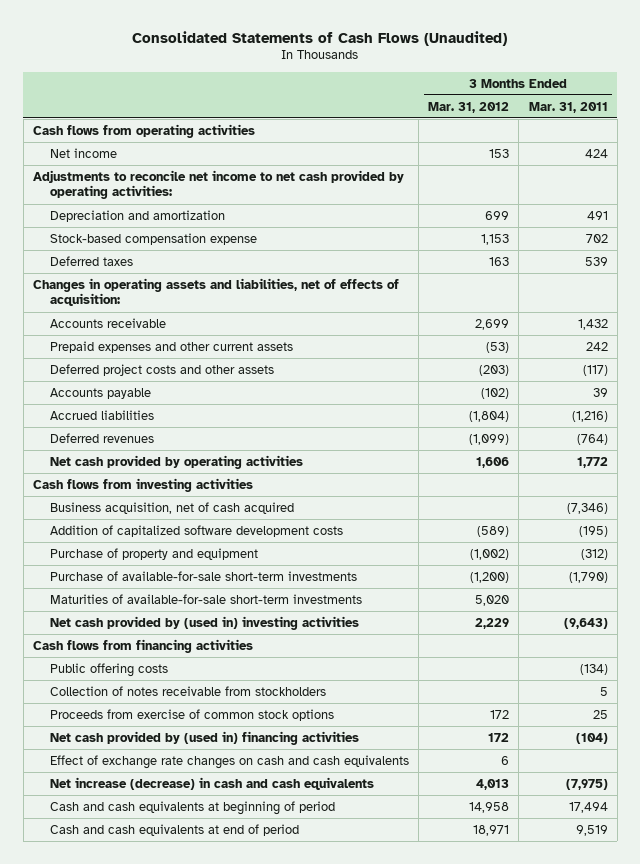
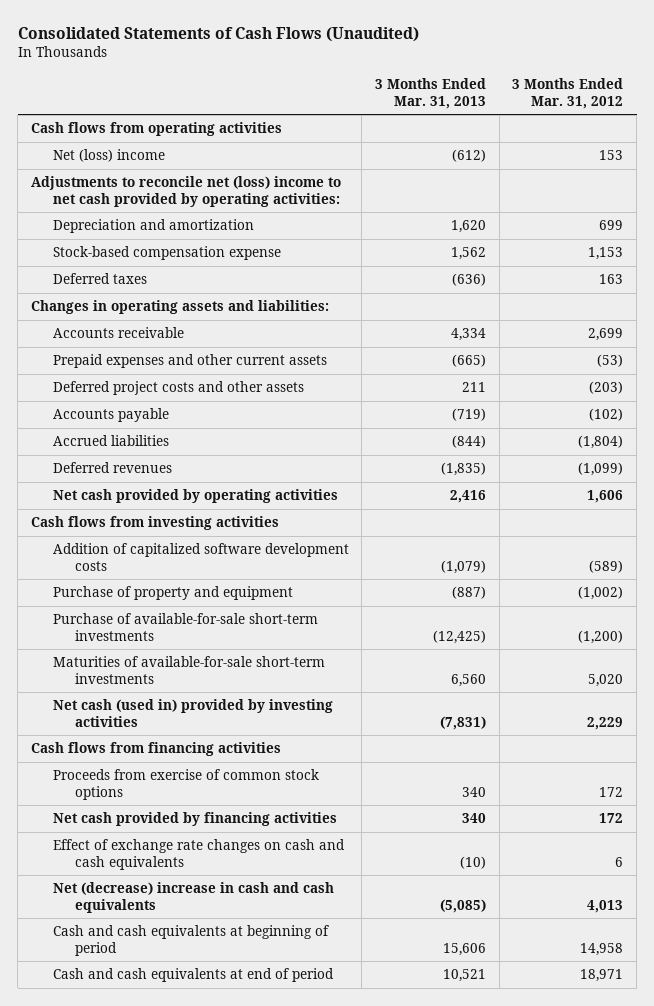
[528,101,608,113] Mar. 31, 2011 -> none
none -> [375,78,487,109] 3 Months Ended Mar. 31, 2013
[50,147,118,158] Net income -> [52,149,165,163] Net (loss) income
[32,169,404,200] Adjustments to reconcile net income to net cash provided by operating activities: -> [30,176,341,207] Adjustments to reconcile net (loss) income to net cash provided by operating activities:
[32,277,399,307] Changes in operating assets and liabilities, net of effects of acquisition: -> [30,300,329,315] Changes in operating assets and liabilities:
[50,501,295,514] Business acquisition, net of cash acquired -> none
[50,615,360,630] Net cash provided by (used in) investing activities -> [52,699,333,727] Net cash (used in) provided by investing activities
[50,662,169,677] Public offering costs -> none
[50,685,327,696] Collection of notes receivable from stockholders -> none
[50,730,360,745] Net cash provided by (used in) financing activities -> [52,812,337,827] Net cash provided by financing activities
[50,776,375,790] Net increase (decrease) in cash and cash equivalents -> [52,882,334,913] Net (decrease) increase in cash and cash equivalents

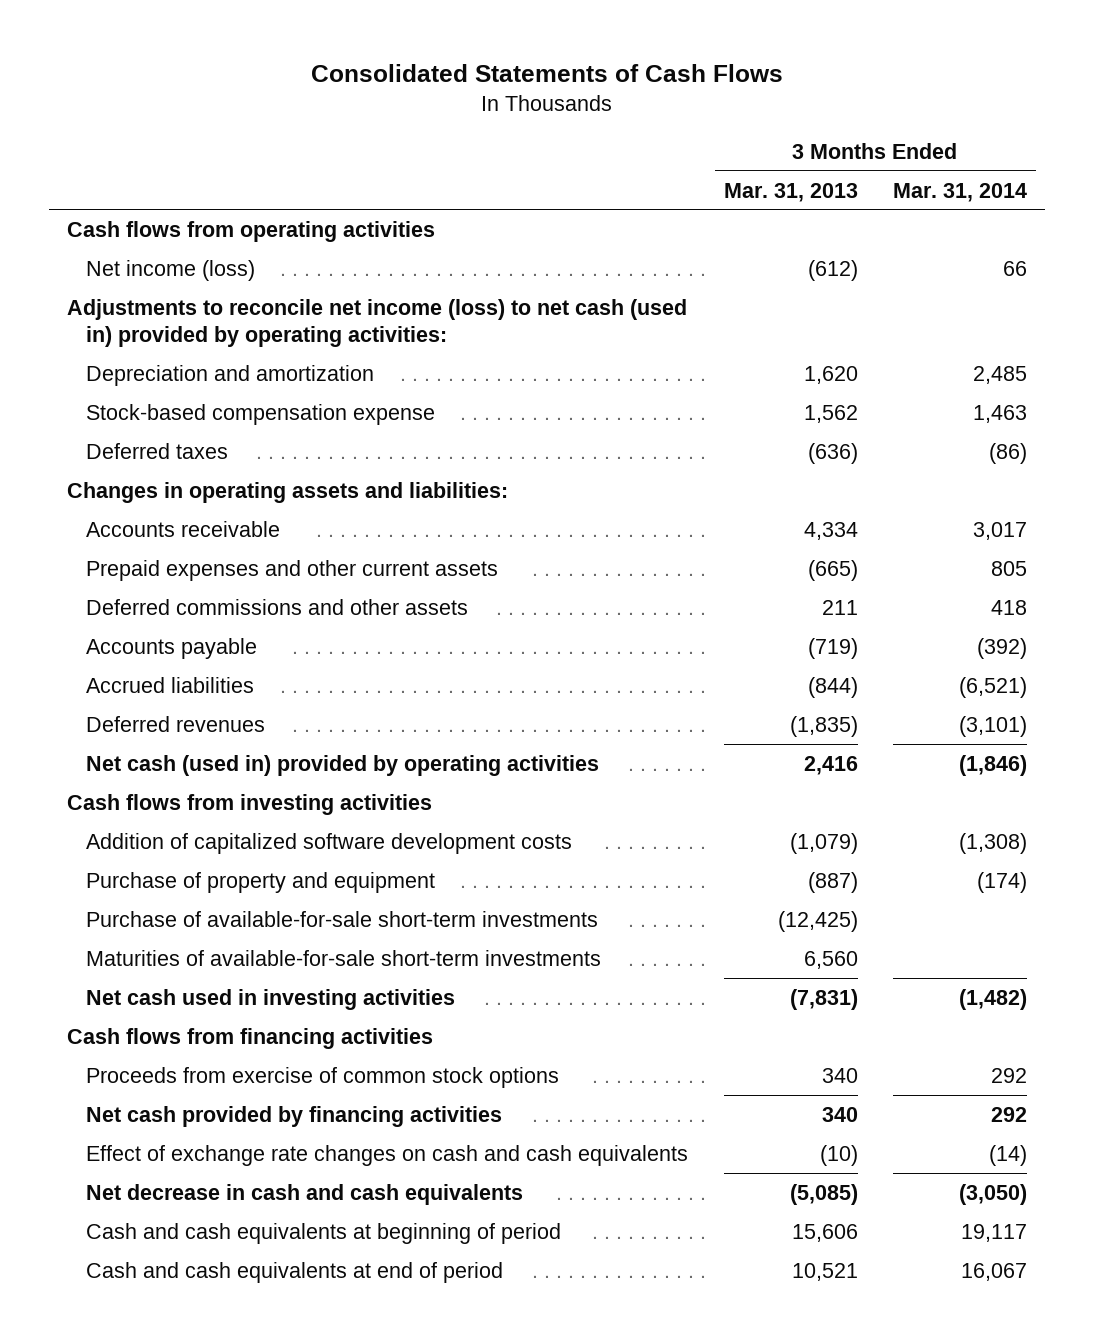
[17,26,419,42] Consolidated Statements of Cash Flows (Unaudited) -> [310,64,783,83] Consolidated Statements of Cash Flows
[512,78,624,109] 3 Months Ended Mar. 31, 2012 -> none
none -> [893,182,1028,202] Mar. 31, 2014
[52,149,165,163] Net (loss) income -> [86,259,256,281] Net income (loss)
[30,176,341,207] Adjustments to reconcile net (loss) income to net cash provided by operating activities: -> [66,298,687,348] Adjustments to reconcile net income (loss) to net cash (used in) provided by operating activities:
[52,381,304,396] Deferred project costs and other assets -> [86,598,469,615] Deferred commissions and other assets
[52,489,338,504] Net cash provided by operating activities -> [86,754,600,776] Net cash (used in) provided by operating activities
[52,699,333,727] Net cash (used in) provided by investing activities -> [86,988,456,1010] Net cash used in investing activities
[52,882,334,913] Net (decrease) increase in cash and cash equivalents -> [86,1183,524,1205] Net decrease in cash and cash equivalents

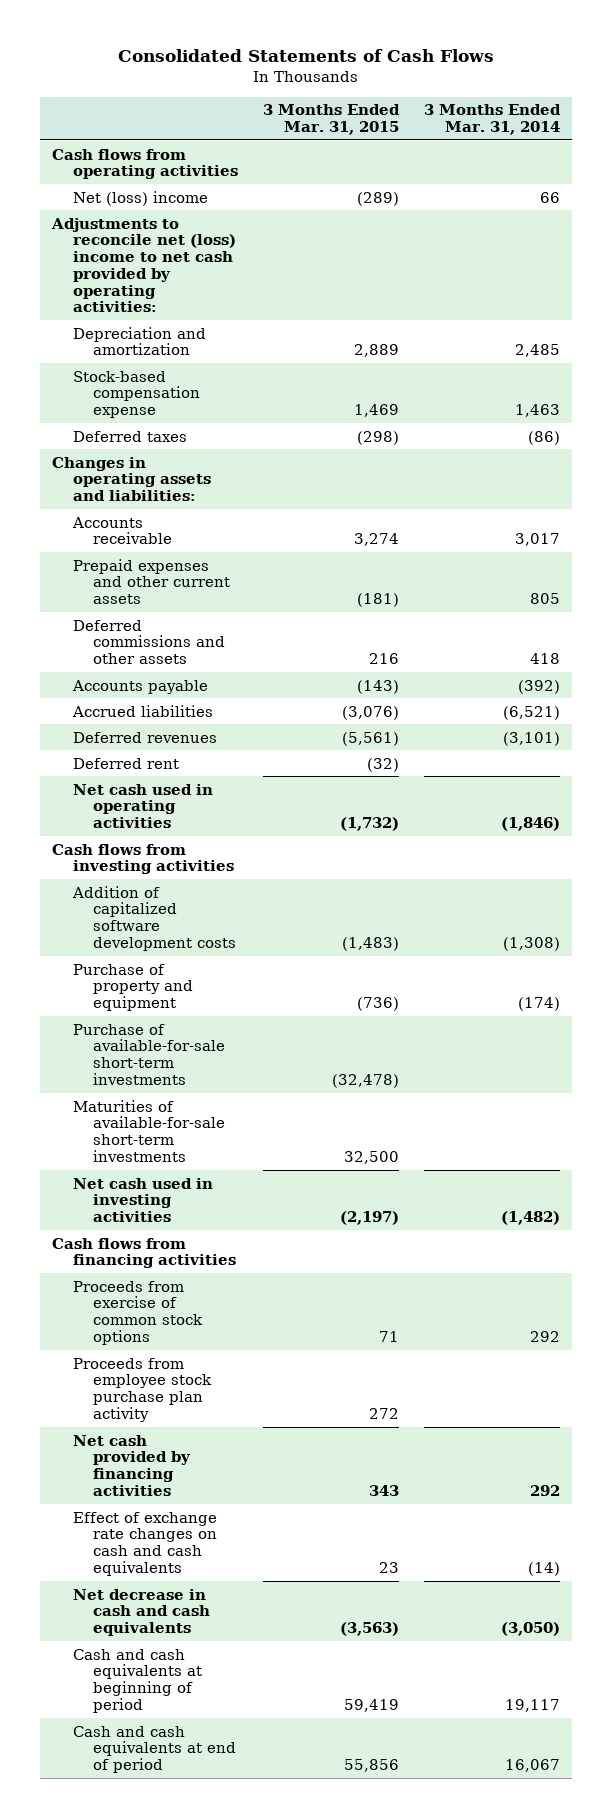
[723,182,858,202] Mar. 31, 2013 -> none
none -> [262,104,400,135] 3 Months Ended Mar. 31, 2015
[86,259,256,281] Net income (loss) -> [72,190,208,206] Net (loss) income
[66,298,687,348] Adjustments to reconcile net income (loss) to net cash (used in) provided by operating activities: -> [51,217,236,313] Adjustments to reconcile net (loss) income to net cash provided by operating activities:
none -> [72,757,179,769] Deferred rent
[86,754,600,776] Net cash (used in) provided by operating activities -> [72,783,213,829] Net cash used in operating activities
none -> [72,1357,213,1422] Proceeds from employee stock purchase plan activity

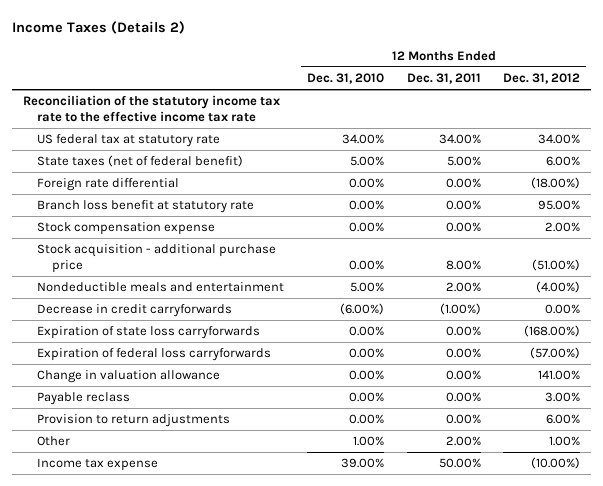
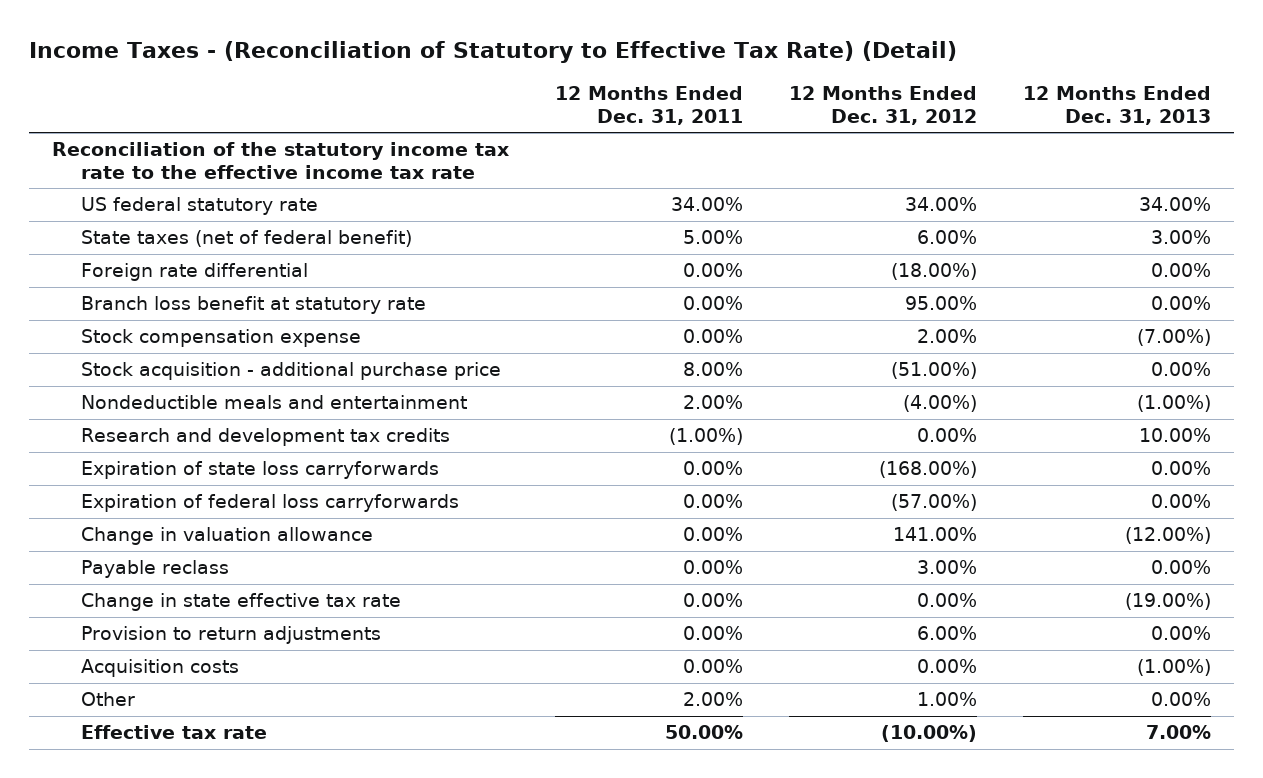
[11,20,185,34] Income Taxes (Details 2) -> [28,41,957,64] Income Taxes - (Reconciliation of Statutory to Effective Tax Rate) (Detail)
[306,73,384,85] Dec. 31, 2010 -> none
none -> [1023,86,1212,125] 12 Months Ended Dec. 31, 2013
[37,134,221,148] US federal tax at statutory rate -> [80,197,318,216] US federal statutory rate
[37,304,233,318] Decrease in credit carryforwards -> none
none -> [80,428,450,447] Research and development tax credits
none -> [80,593,401,612] Change in state effective tax rate
none -> [80,659,239,678] Acquisition costs
[37,458,159,472] Income tax expense -> [80,725,267,740] Effective tax rate

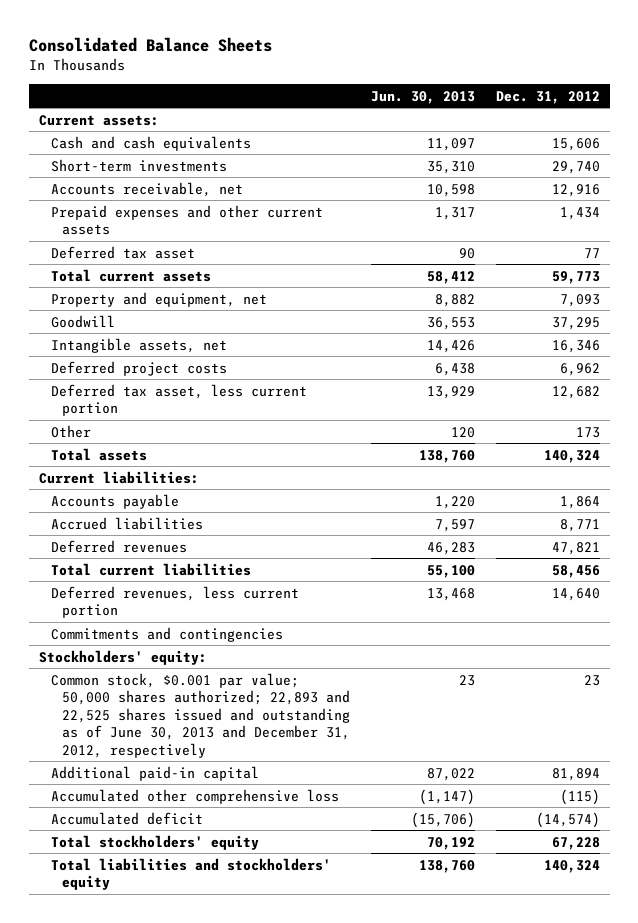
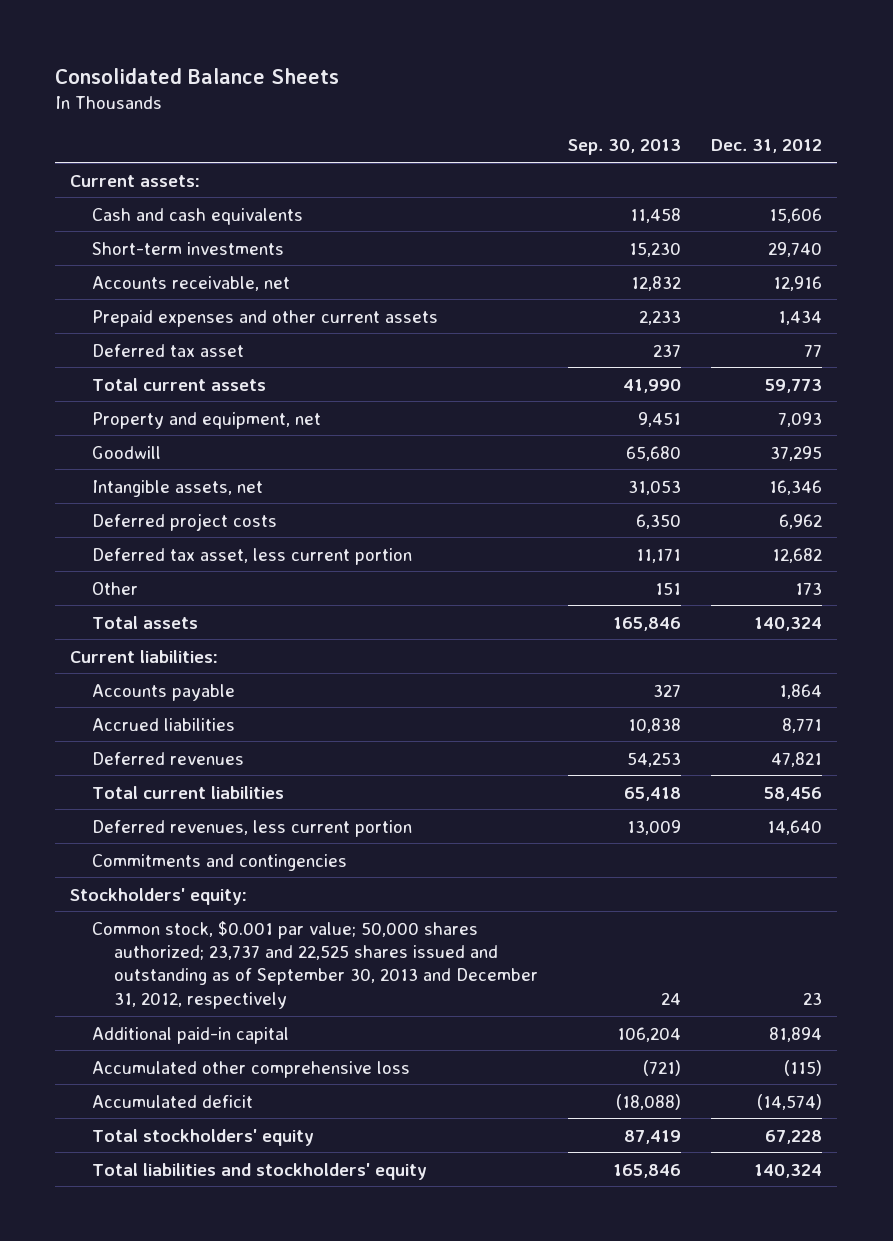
[370,90,475,104] Jun. 30, 2013 -> none
none -> [568,139,682,156] Sep. 30, 2013
[50,672,351,758] Common stock, $0.001 par value; 50,000 shares authorized; 22,893 and 22,525 shares issued and outstanding as of June 30, 2013 and December 31, 2012, respectively -> [92,920,539,1009] Common stock, $0.001 par value; 50,000 shares authorized; 23,737 and 22,525 shares issued and outstanding as of September 30, 2013 and December 31, 2012, respectively

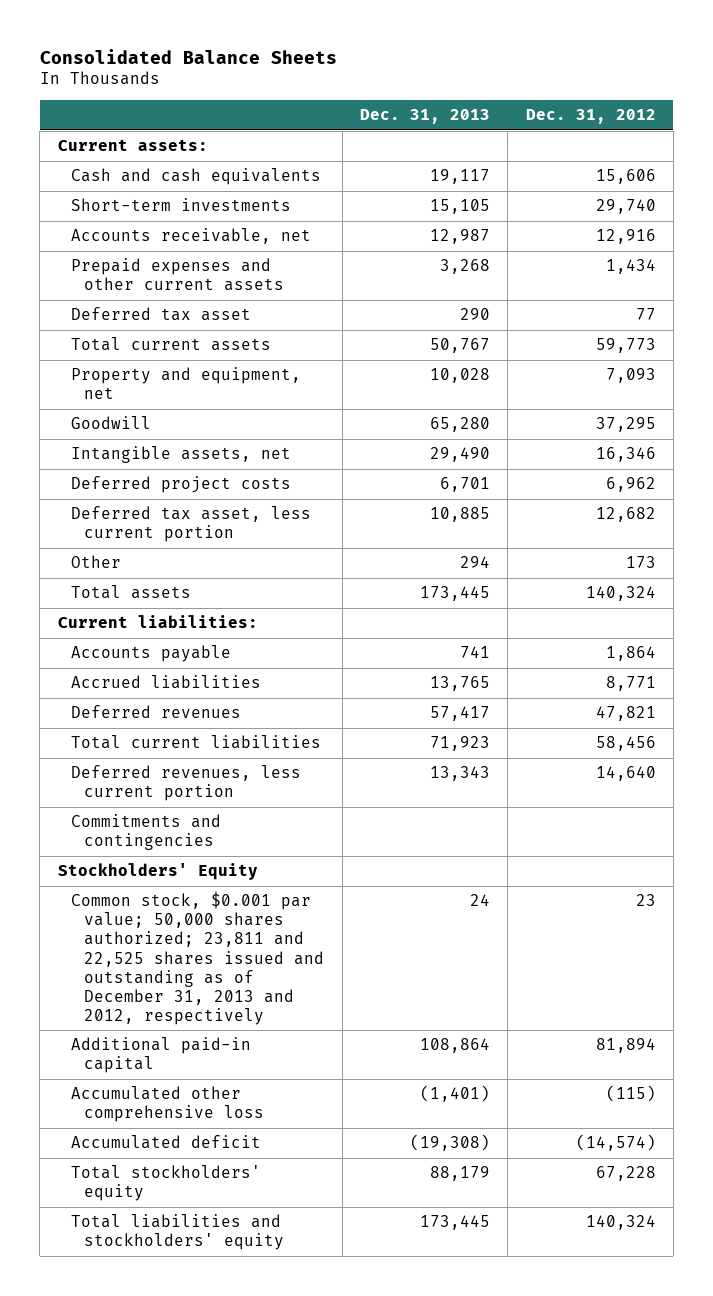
[568,139,682,156] Sep. 30, 2013 -> none
none -> [359,109,490,125] Dec. 31, 2013
[70,887,248,905] Stockholders' equity: -> [57,863,258,881] Stockholders' Equity
[92,920,539,1009] Common stock, $0.001 par value; 50,000 shares authorized; 23,737 and 22,525 shares issued and outstanding as of September 30, 2013 and December 31, 2012, respectively -> [70,891,325,1025] Common stock, $0.001 par value; 50,000 shares authorized; 23,811 and 22,525 shares issued and outstanding as of December 31, 2013 and 2012, respectively

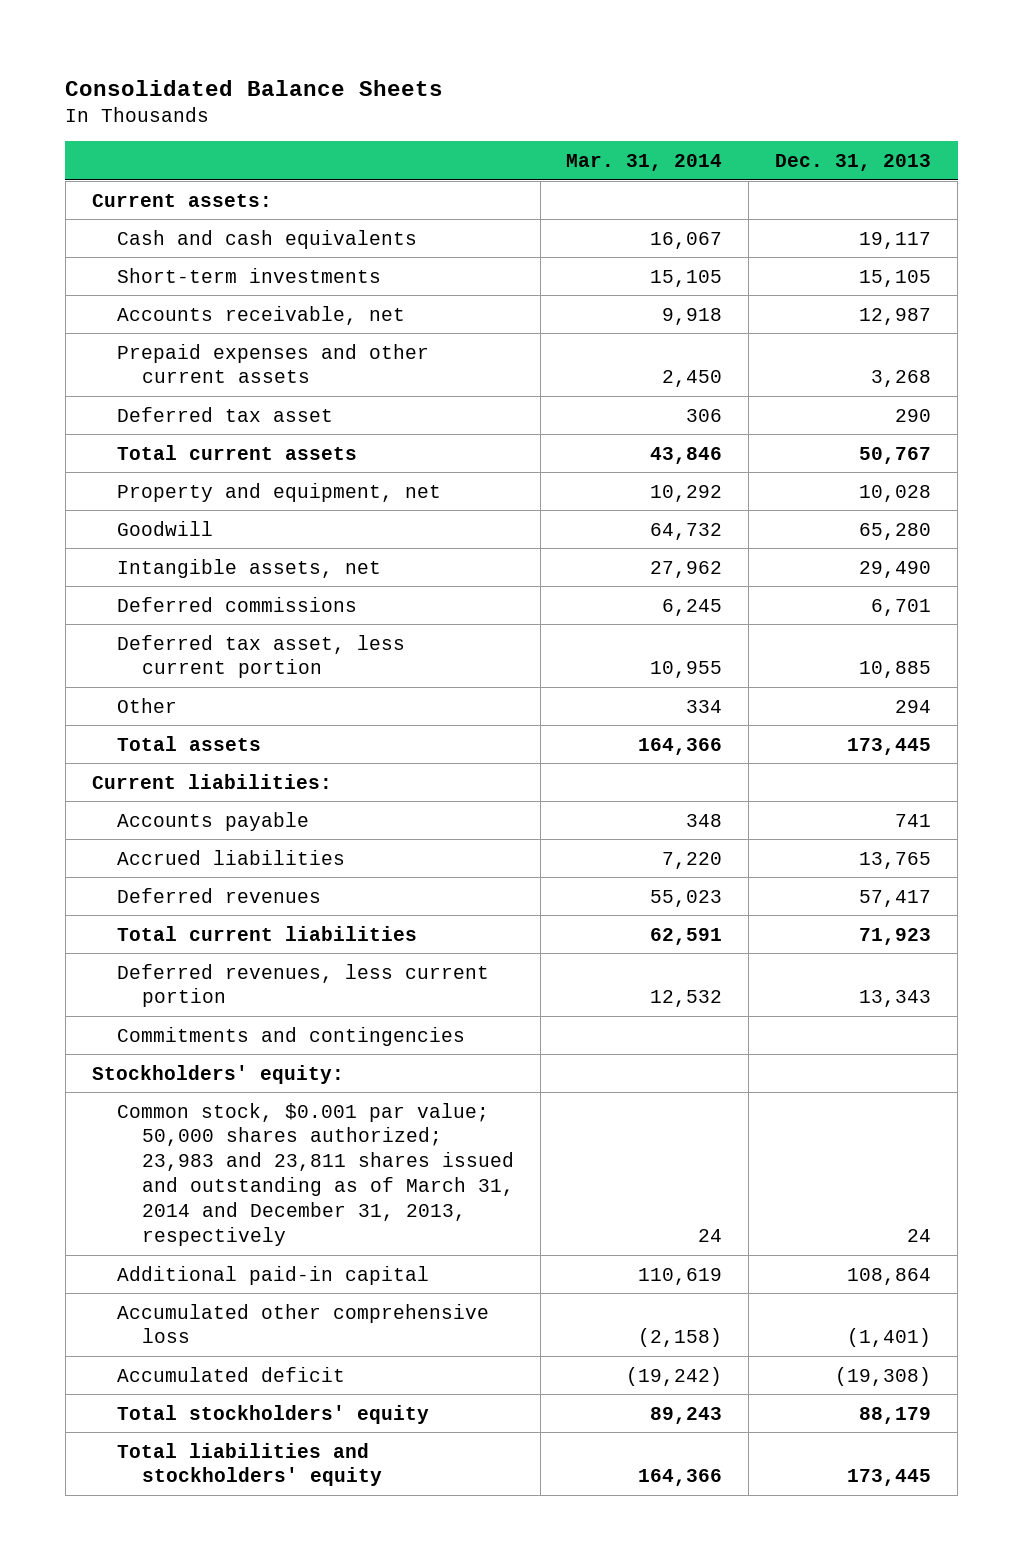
[525,109,656,125] Dec. 31, 2012 -> none
none -> [566,153,723,171] Mar. 31, 2014
[70,476,291,494] Deferred project costs -> [116,596,357,612] Deferred commissions
[57,863,258,881] Stockholders' Equity -> [91,1064,344,1084] Stockholders' equity:
[70,891,325,1025] Common stock, $0.001 par value; 50,000 shares authorized; 23,811 and 22,525 shares issued and outstanding as of December 31, 2013 and 2012, respectively -> [116,1102,514,1246] Common stock, $0.001 par value; 50,000 shares authorized; 23,983 and 23,811 shares issued and outstanding as of March 31, 2014 and December 31, 2013, respectively

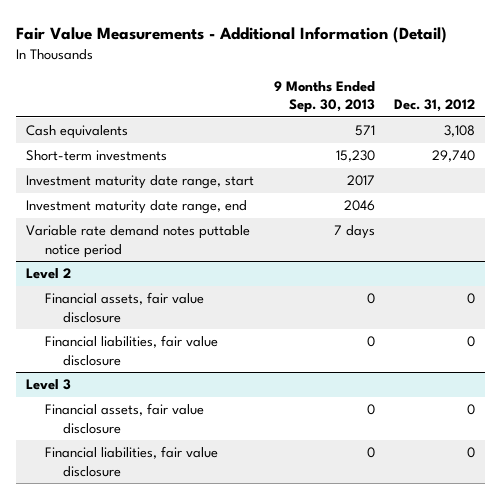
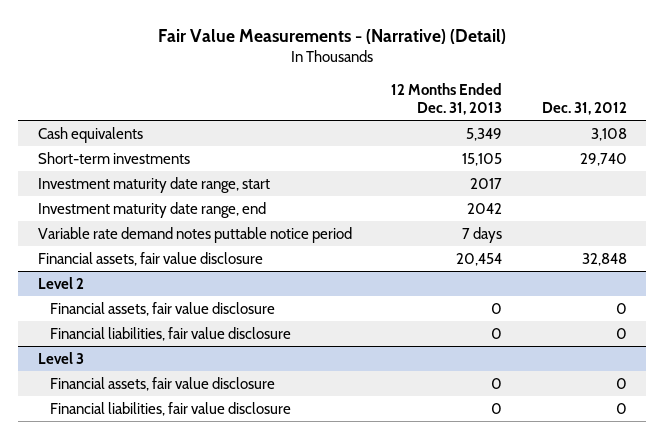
[16,27,448,44] Fair Value Measurements - Additional Information (Detail) -> [158,28,507,44] Fair Value Measurements - (Narrative) (Detail)
[273,80,375,114] 9 Months Ended Sep. 30, 2013 -> none
none -> [391,82,503,116] 12 Months Ended Dec. 31, 2013
none -> [37,251,263,266] Financial assets, fair value disclosure

